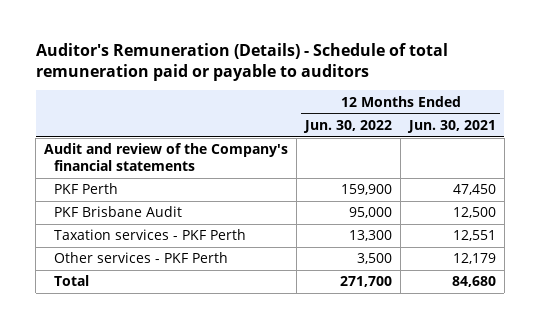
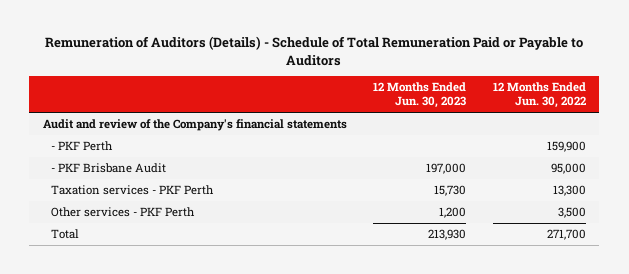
[35,43,448,82] Auditor's Remuneration (Details) - Schedule of total remuneration paid or payable to auditors -> [45,35,584,66] Remuneration of Auditors (Details) - Schedule of Total Remuneration Paid or Payable to Auditors
[406,120,496,134] Jun. 30, 2021 -> none
none -> [373,81,467,109] 12 Months Ended Jun. 30, 2023
[53,183,118,195] PKF Perth -> [51,141,114,152] - PKF Perth
[53,206,182,218] PKF Brisbane Audit -> [51,163,167,174] - PKF Brisbane Audit

